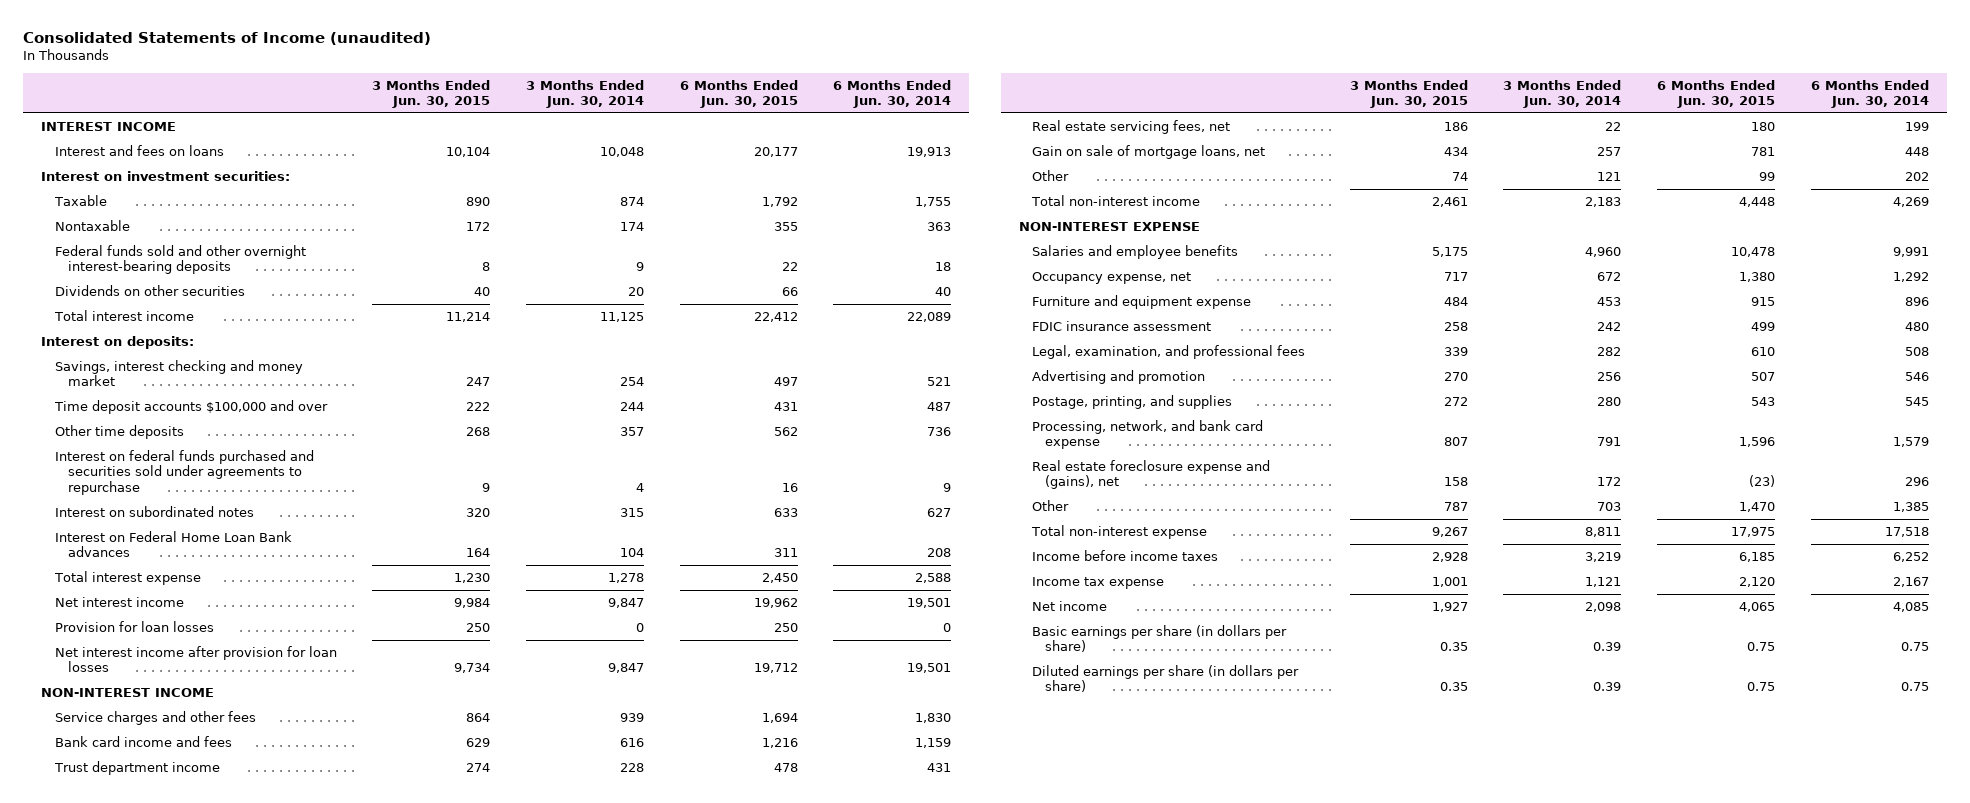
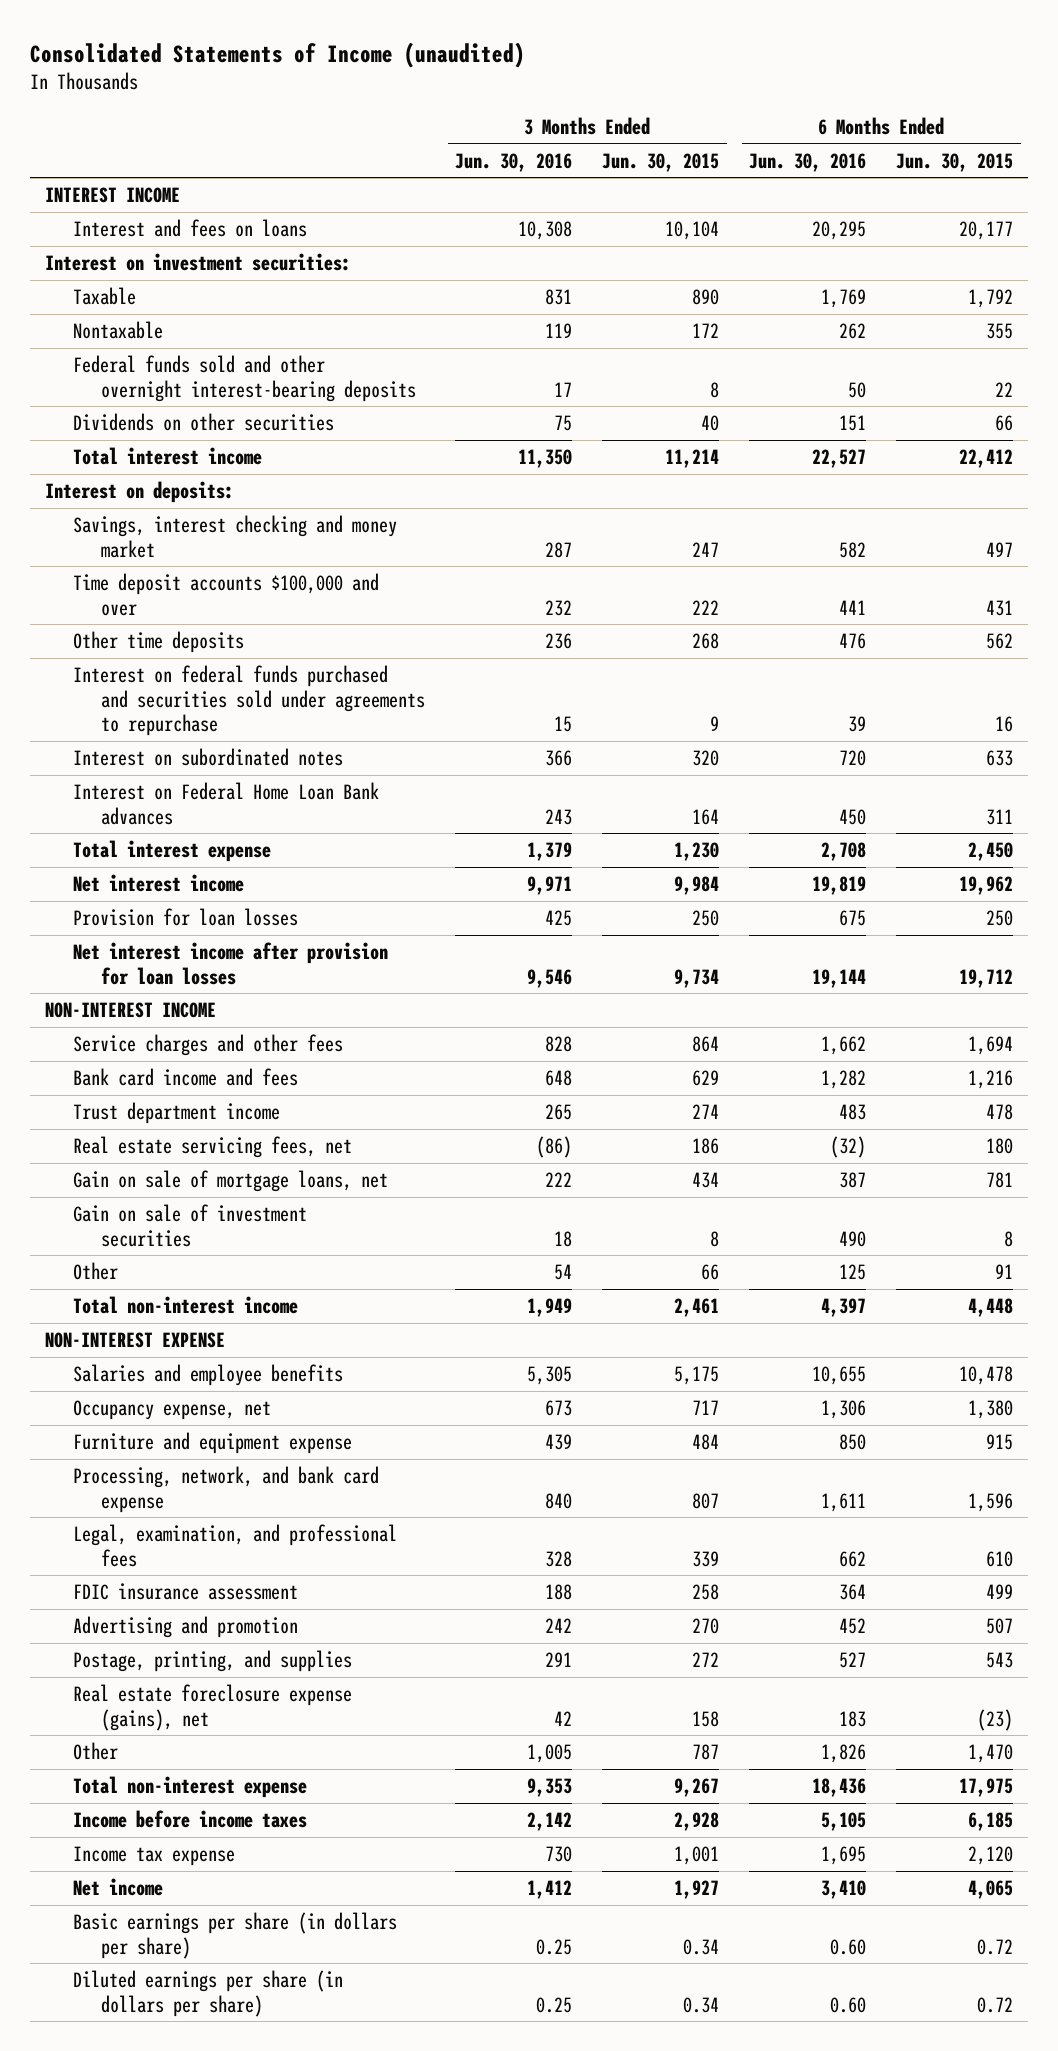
[526,79,645,109] 3 Months Ended Jun. 30, 2014 -> none
[833,79,952,109] 6 Months Ended Jun. 30, 2014 -> none
none -> [455,152,573,172] Jun. 30, 2016
none -> [749,152,867,172] Jun. 30, 2016
none -> [72,1203,307,1247] Gain on sale of investment securities
[1451,171,1468,181] 74 -> [701,1263,720,1280] 66
[1759,171,1776,181] 99 -> [995,1263,1014,1279] 91
[1032,419,1264,450] Processing, network, and bank card expense -> [72,1465,379,1513] Processing, network, and bank card expense
[1032,320,1212,331] FDIC insurance assessment -> [72,1582,298,1600] FDIC insurance assessment
[1032,459,1271,490] Real estate foreclosure expense and (gains), net -> [72,1683,352,1731] Real estate foreclosure expense (gains), net
[1439,642,1468,652] 0.35 -> [683,1938,720,1955] 0.34
[1747,642,1776,652] 0.75 -> [977,1938,1014,1955] 0.72
[1439,682,1468,692] 0.35 -> [683,1996,720,2013] 0.34
[1747,682,1776,692] 0.75 -> [977,1996,1014,2013] 0.72

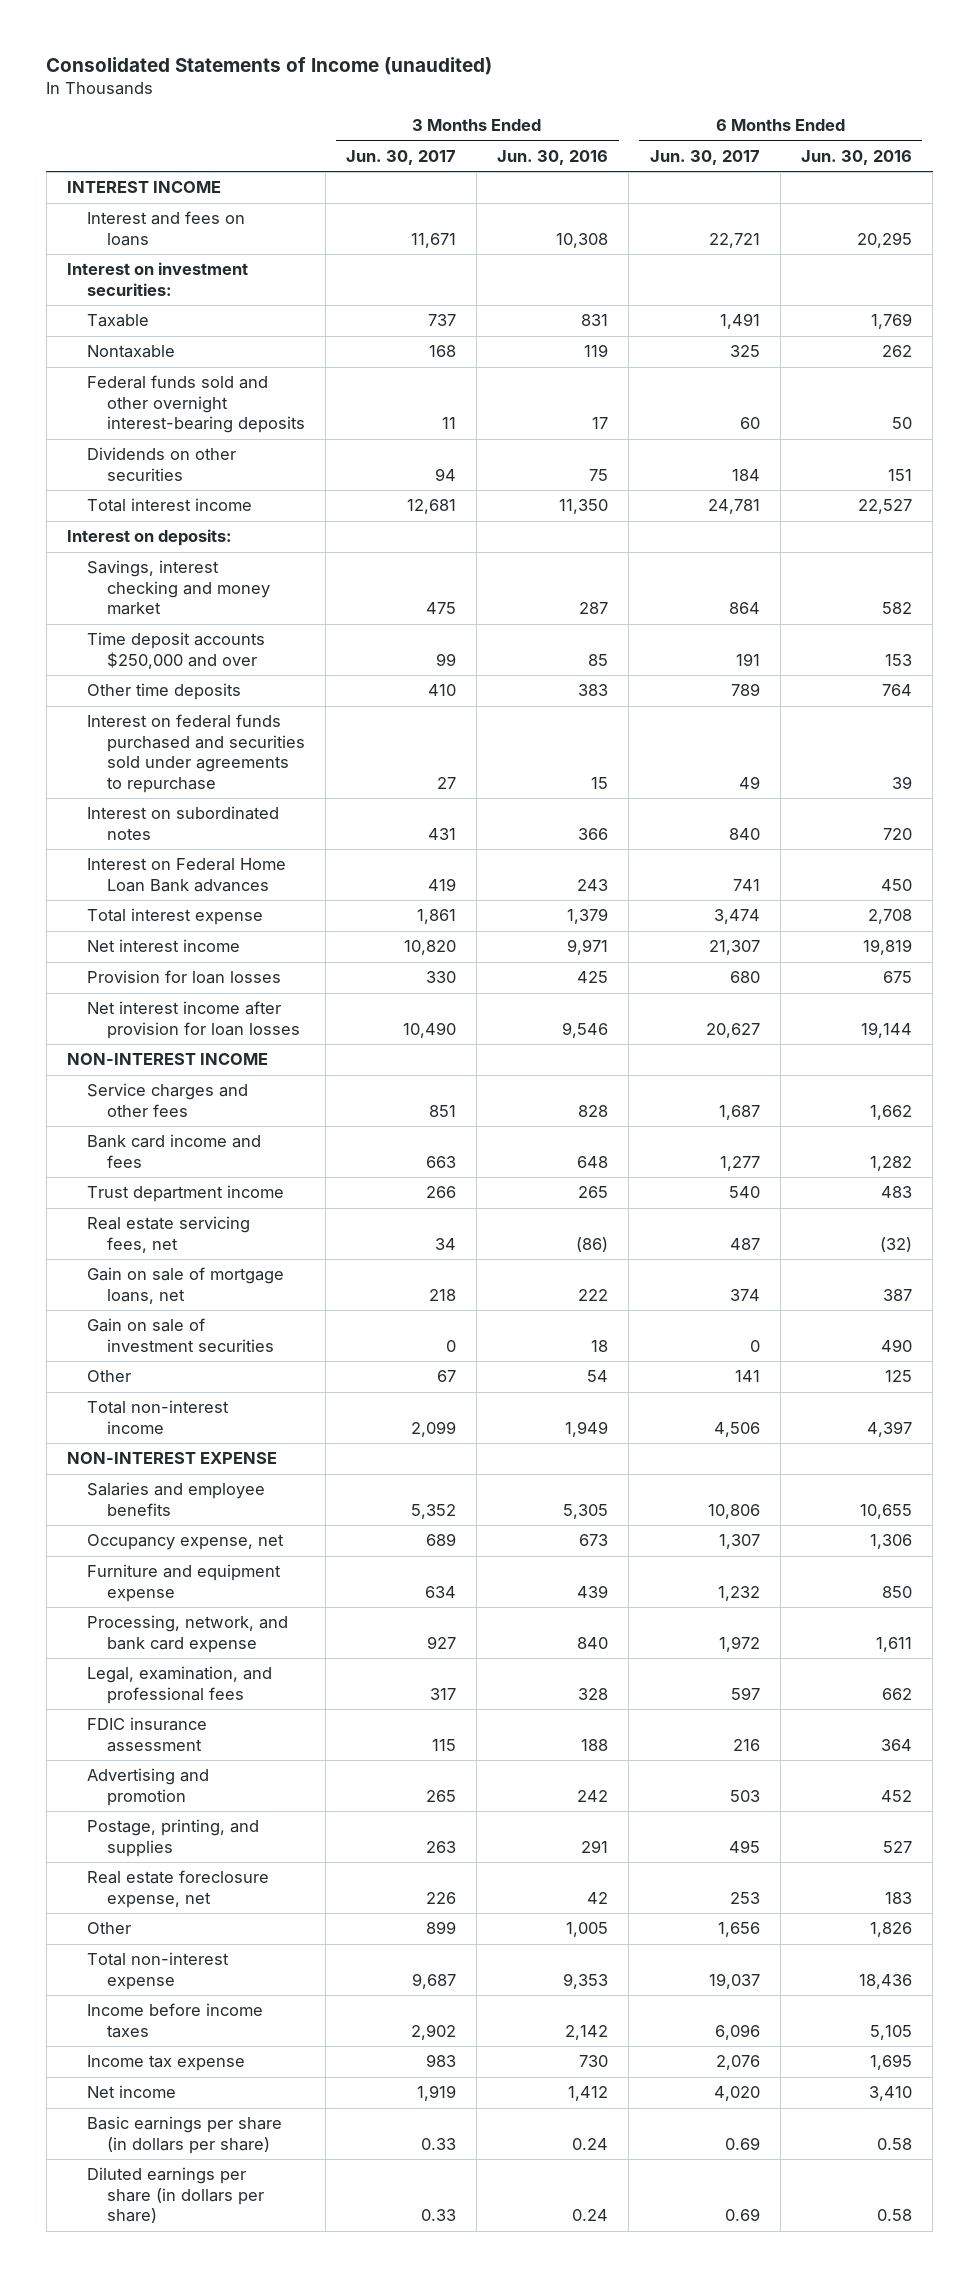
[602,152,720,172] Jun. 30, 2015 -> none
[896,152,1014,172] Jun. 30, 2015 -> none
none -> [345,149,456,165] Jun. 30, 2017
none -> [649,149,760,165] Jun. 30, 2017
[72,572,379,616] Time deposit accounts $100,000 and over -> [86,632,265,669] Time deposit accounts $250,000 and over
[545,599,573,616] 232 -> [588,653,609,666] 85
[839,599,867,615] 441 -> [885,653,913,666] 153
[545,632,573,649] 236 -> [578,684,609,697] 383
[839,632,867,649] 476 -> [882,684,913,697] 764
[72,1683,352,1731] Real estate foreclosure expense (gains), net -> [86,1870,269,1908] Real estate foreclosure expense, net
[536,1938,573,1955] 0.25 -> [572,2137,609,2150] 0.24
[830,1938,867,1955] 0.60 -> [877,2137,913,2150] 0.58
[536,1996,573,2013] 0.25 -> [572,2209,609,2222] 0.24
[830,1996,867,2013] 0.60 -> [877,2209,913,2222] 0.58

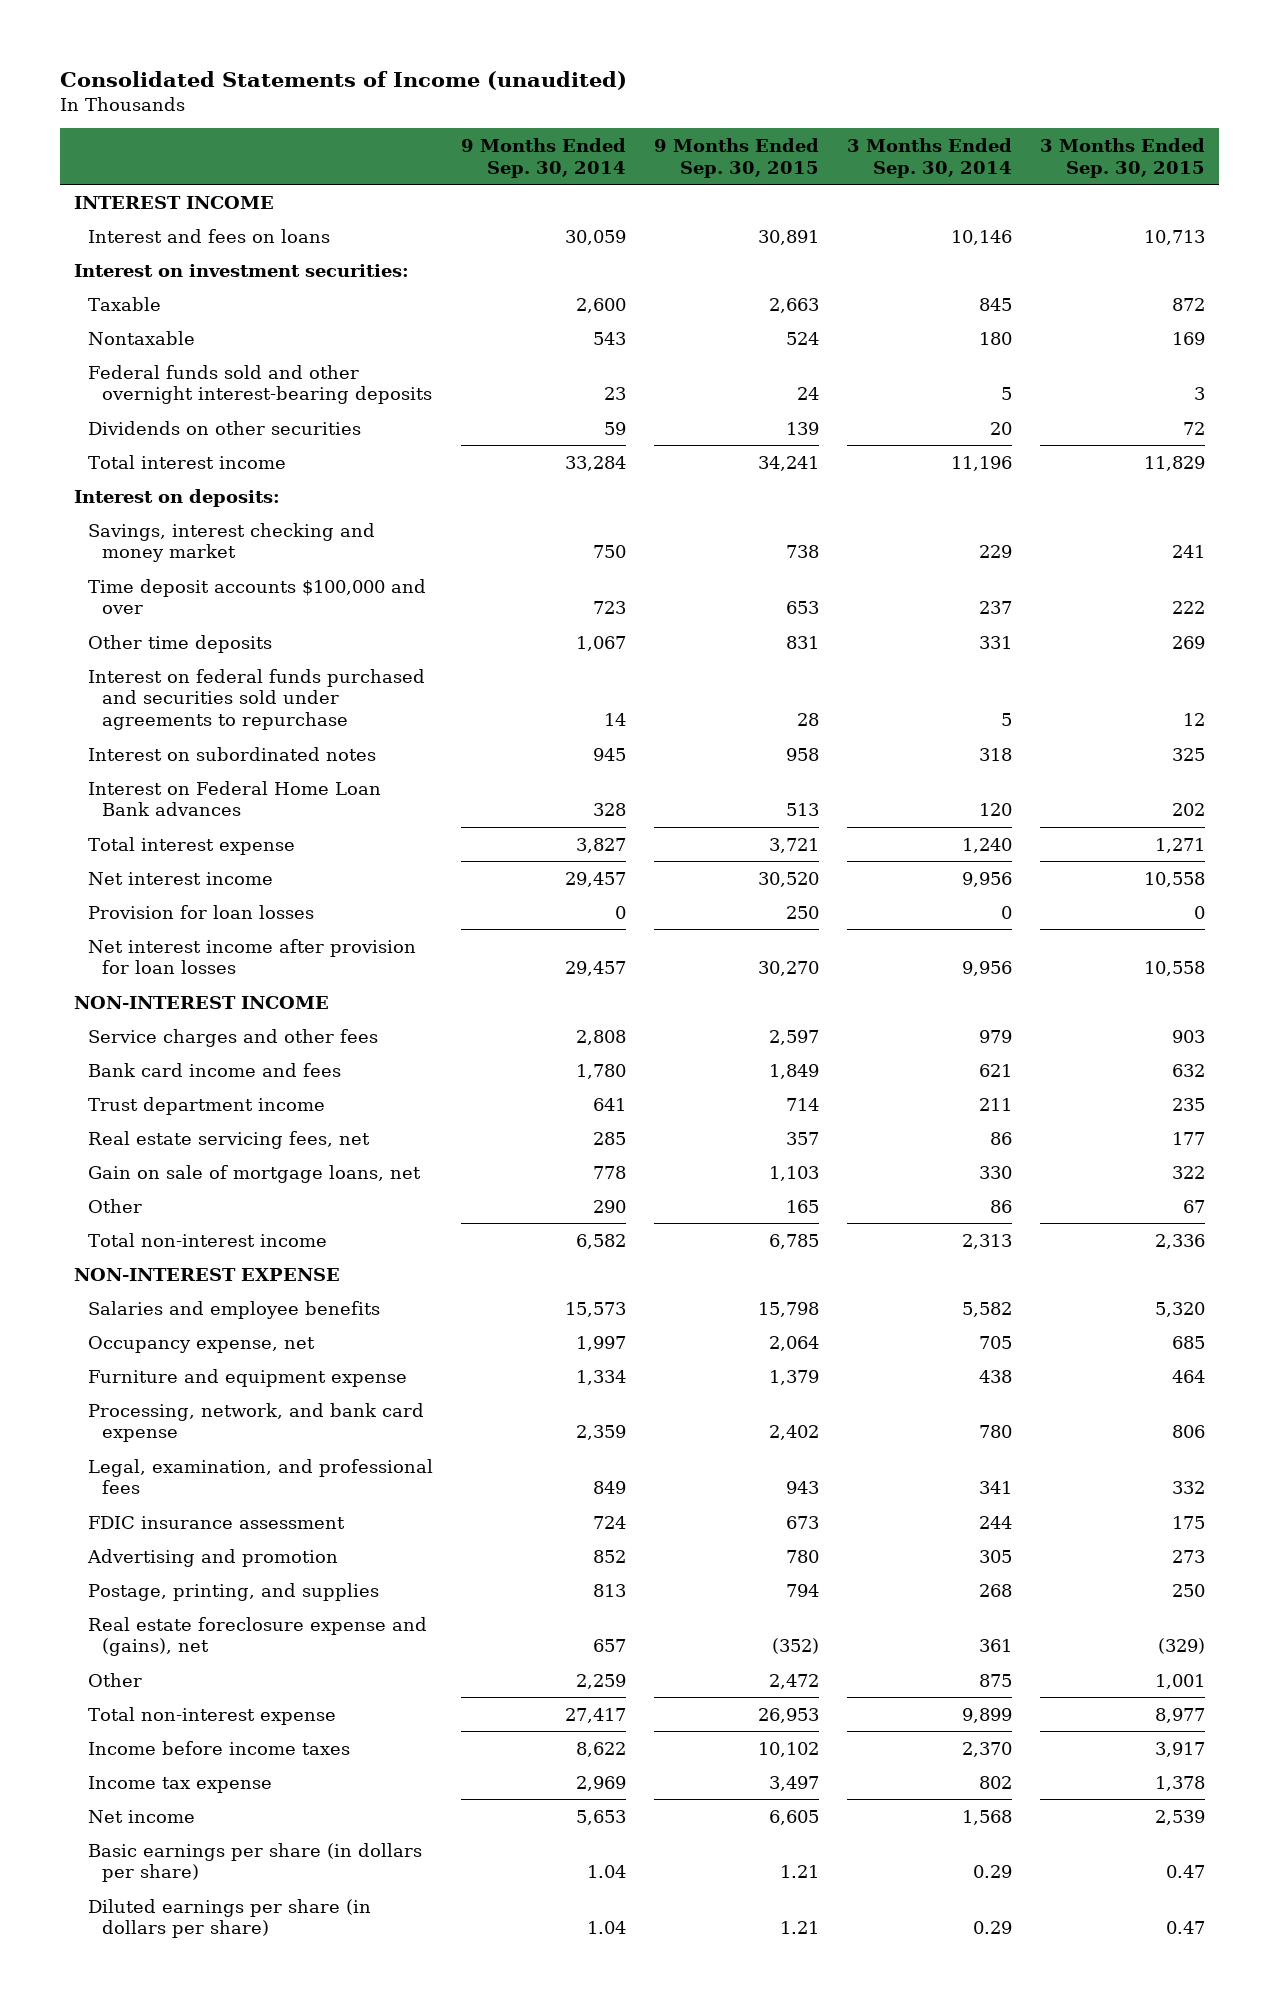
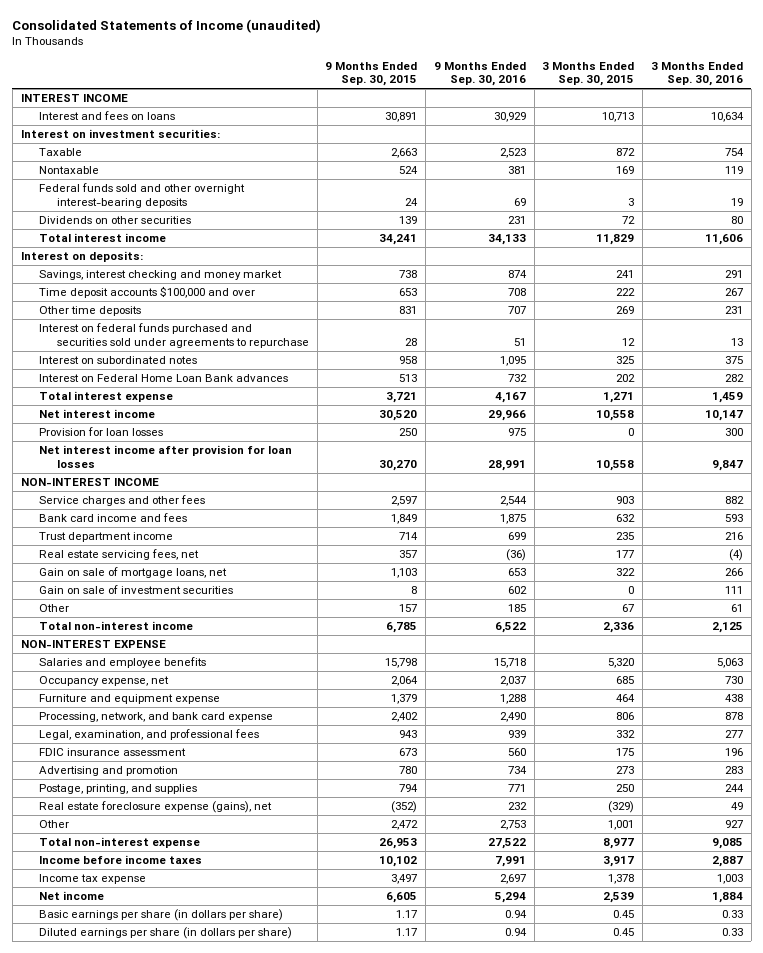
[460,137,626,178] 9 Months Ended Sep. 30, 2014 -> none
[847,137,1013,178] 3 Months Ended Sep. 30, 2014 -> none
none -> [433,61,526,87] 9 Months Ended Sep. 30, 2016
none -> [650,61,743,87] 3 Months Ended Sep. 30, 2016
none -> [38,584,233,594] Gain on sale of investment securities
[785,1199,819,1213] 165 -> [399,603,418,612] 157
[87,1616,427,1657] Real estate foreclosure expense and (gains), net -> [38,800,272,813] Real estate foreclosure expense (gains), net
[779,1865,819,1879] 1.21 -> [396,909,418,918] 1.17
[1166,1865,1206,1879] 0.47 -> [613,909,635,918] 0.45
[779,1921,819,1935] 1.21 -> [396,927,418,936] 1.17
[1166,1921,1206,1935] 0.47 -> [613,927,635,936] 0.45

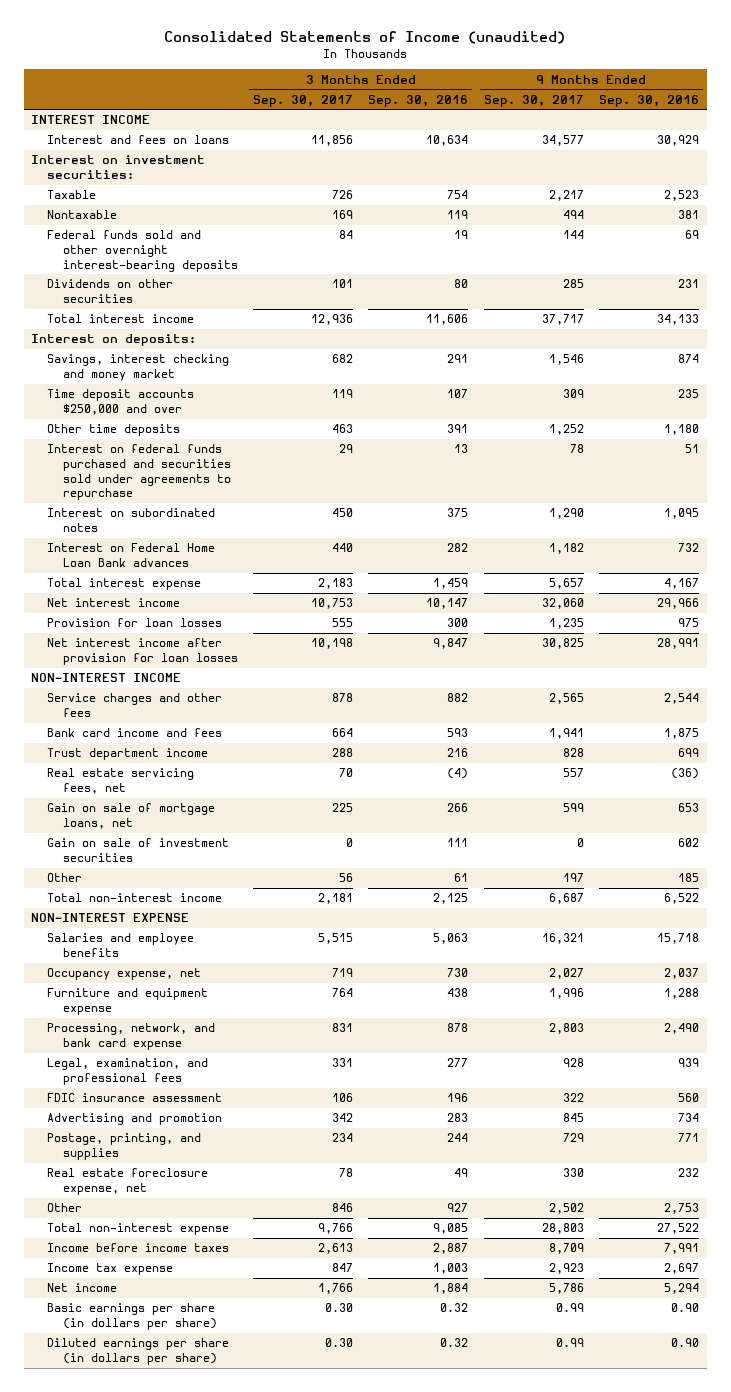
[325,61,418,87] 9 Months Ended Sep. 30, 2015 -> none
[542,61,635,87] 3 Months Ended Sep. 30, 2015 -> none
none -> [253,94,354,107] Sep. 30, 2017
none -> [483,94,584,107] Sep. 30, 2017
[38,285,255,298] Time deposit accounts $100,000 and over -> [47,389,195,416] Time deposit accounts $250,000 and over
[507,287,526,296] 708 -> [678,389,700,399] 235
[724,287,743,296] 267 -> [447,389,469,399] 107
[507,305,526,314] 707 -> [664,424,700,436] 1,180
[724,305,743,314] 231 -> [447,424,469,434] 391
[38,800,272,813] Real estate foreclosure expense (gains), net -> [47,1168,209,1196] Real estate foreclosure expense, net
[504,909,527,918] 0.94 -> [671,1303,700,1313] 0.90
[721,909,743,918] 0.33 -> [440,1303,469,1313] 0.32
[504,927,527,936] 0.94 -> [671,1338,700,1348] 0.90
[721,927,743,936] 0.33 -> [440,1338,469,1348] 0.32

